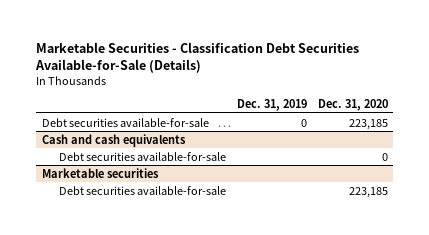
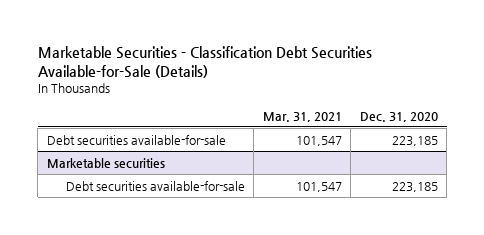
[236,99,307,112] Dec. 31, 2019 -> none
none -> [262,111,342,122] Mar. 31, 2021
[41,133,186,147] Cash and cash equivalents -> none
[58,151,226,161] Debt securities available-for-sale -> none

